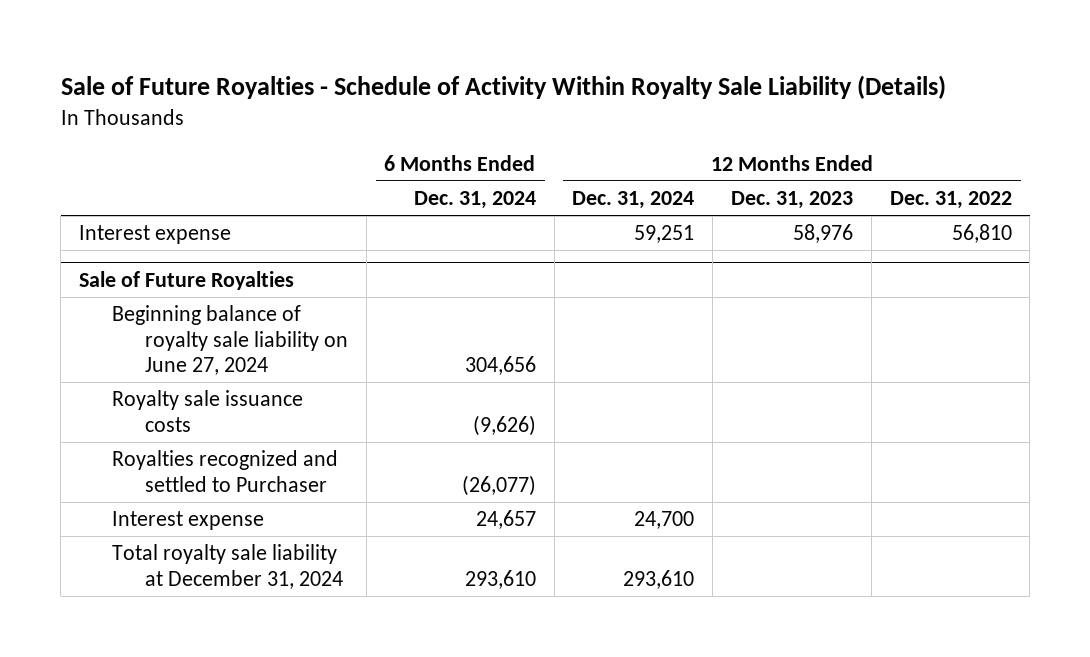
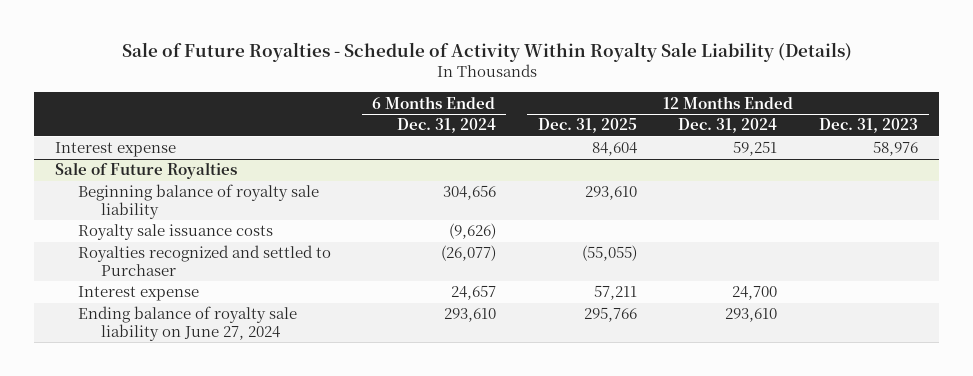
[889,191,1012,210] Dec. 31, 2022 -> none
none -> [537,118,637,134] Dec. 31, 2025
[112,305,349,376] Beginning balance of royalty sale liability on June 27, 2024 -> [77,184,319,219] Beginning balance of royalty sale liability
[112,544,344,589] Total royalty sale liability at December 31, 2024 -> [77,306,297,341] Ending balance of royalty sale liability on June 27, 2024

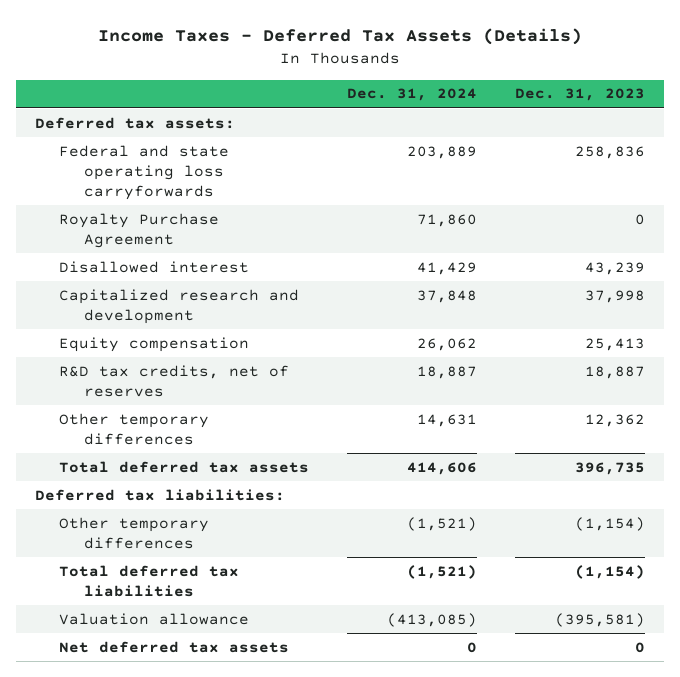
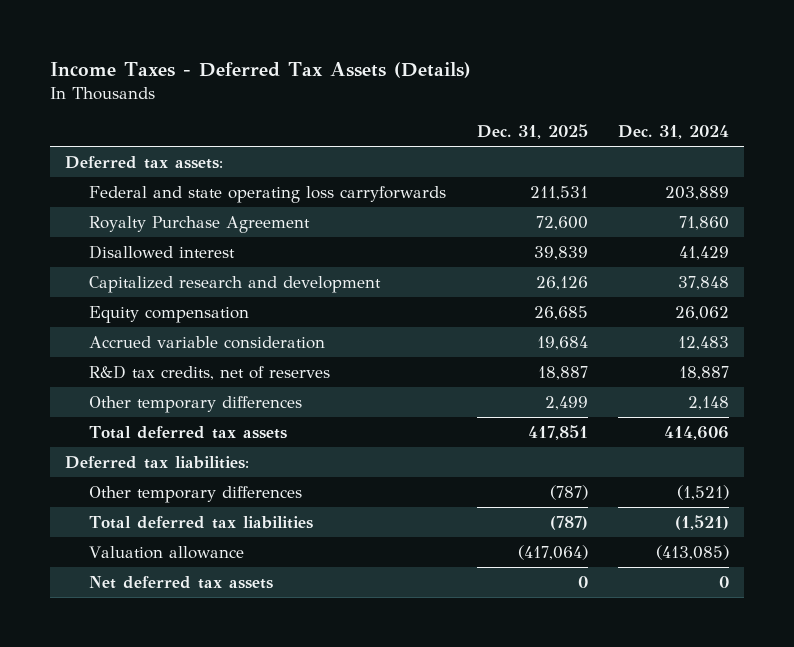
[514,88,645,102] Dec. 31, 2023 -> none
none -> [476,124,588,140] Dec. 31, 2025
none -> [89,335,326,349] Accrued variable consideration
[417,413,478,427] 14,631 -> [687,395,729,410] 2,148

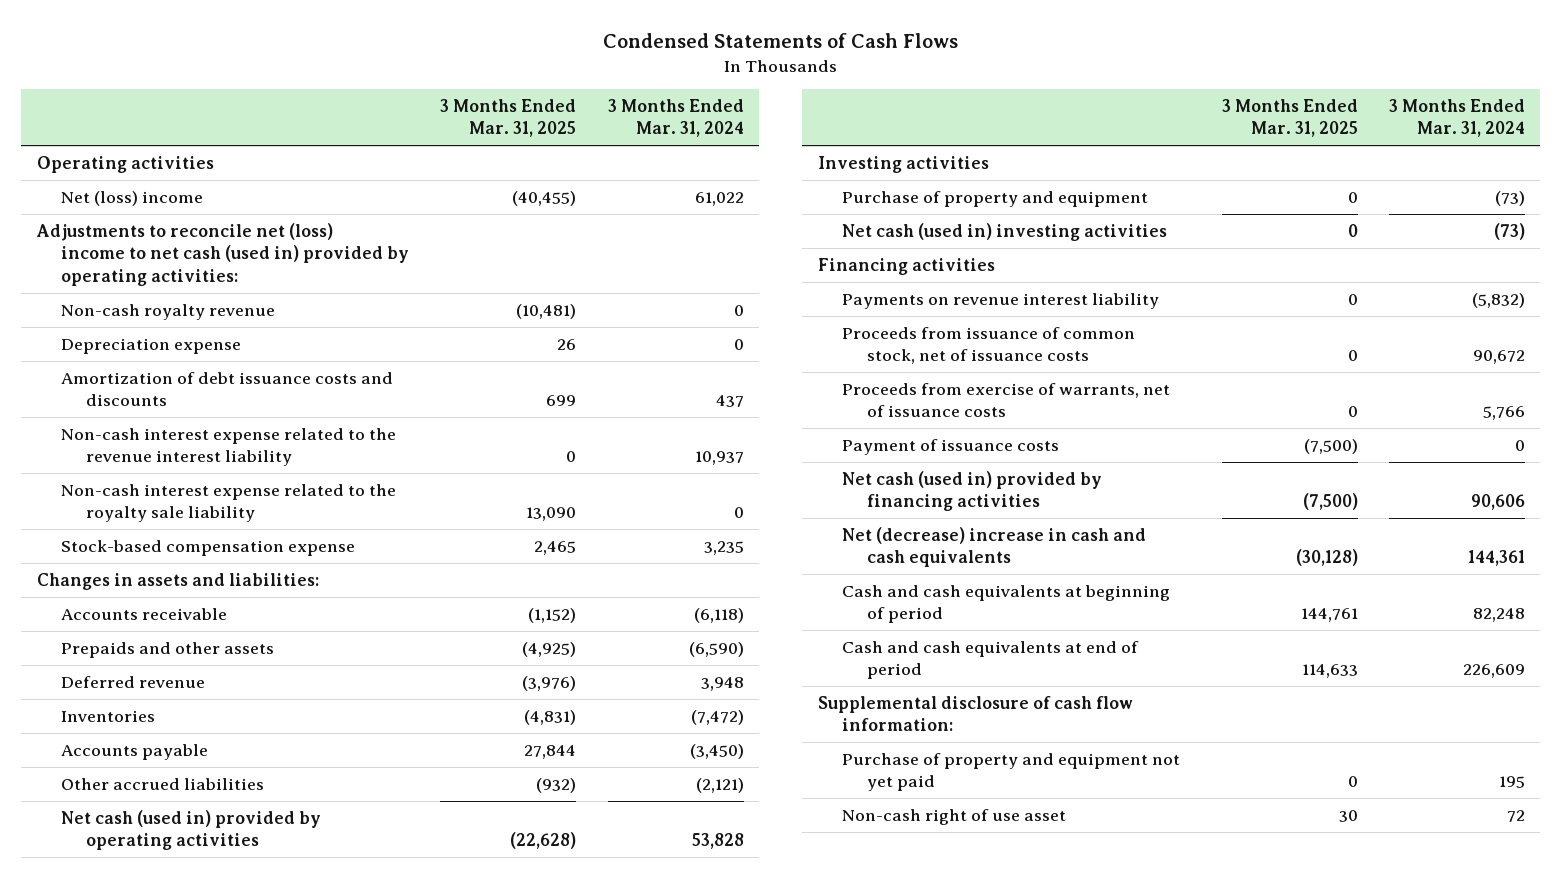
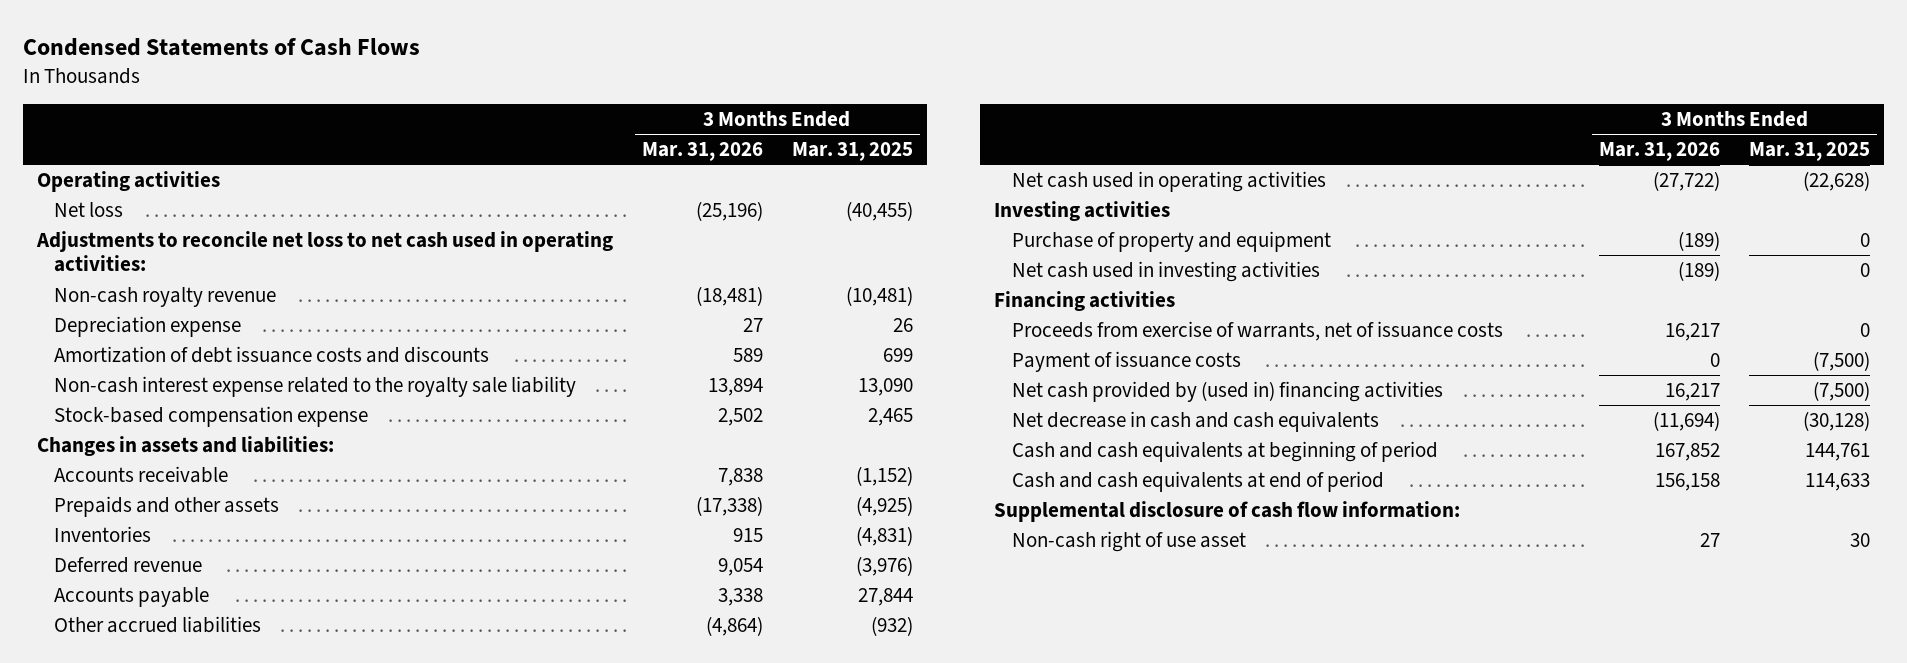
[607,98,744,138] 3 Months Ended Mar. 31, 2024 -> none
none -> [641,142,763,162] Mar. 31, 2026
[61,190,204,206] Net (loss) income -> [54,201,124,217] Net loss
[35,222,410,286] Adjustments to reconcile net (loss) income to net cash (used in) provided by operating activities: -> [35,230,613,273] Adjustments to reconcile net loss to net cash used in operating activities:
[61,427,397,467] Non-cash interest expense related to the revenue interest liability -> none
[61,675,206,688] Deferred revenue -> [54,556,203,573] Deferred revenue
[61,809,322,851] Net cash (used in) provided by operating activities -> [1011,170,1326,192] Net cash used in operating activities
[842,222,1168,241] Net cash (used in) investing activities -> [1011,260,1320,282] Net cash used in investing activities
[842,292,1160,309] Payments on revenue interest liability -> none
[842,326,1136,365] Proceeds from issuance of common stock, net of issuance costs -> none
[842,470,1103,512] Net cash (used in) provided by financing activities -> [1011,380,1443,402] Net cash provided by (used in) financing activities
[842,526,1147,568] Net (decrease) increase in cash and cash equivalents -> [1011,410,1379,432] Net decrease in cash and cash equivalents
[842,752,1181,792] Purchase of property and equipment not yet paid -> none

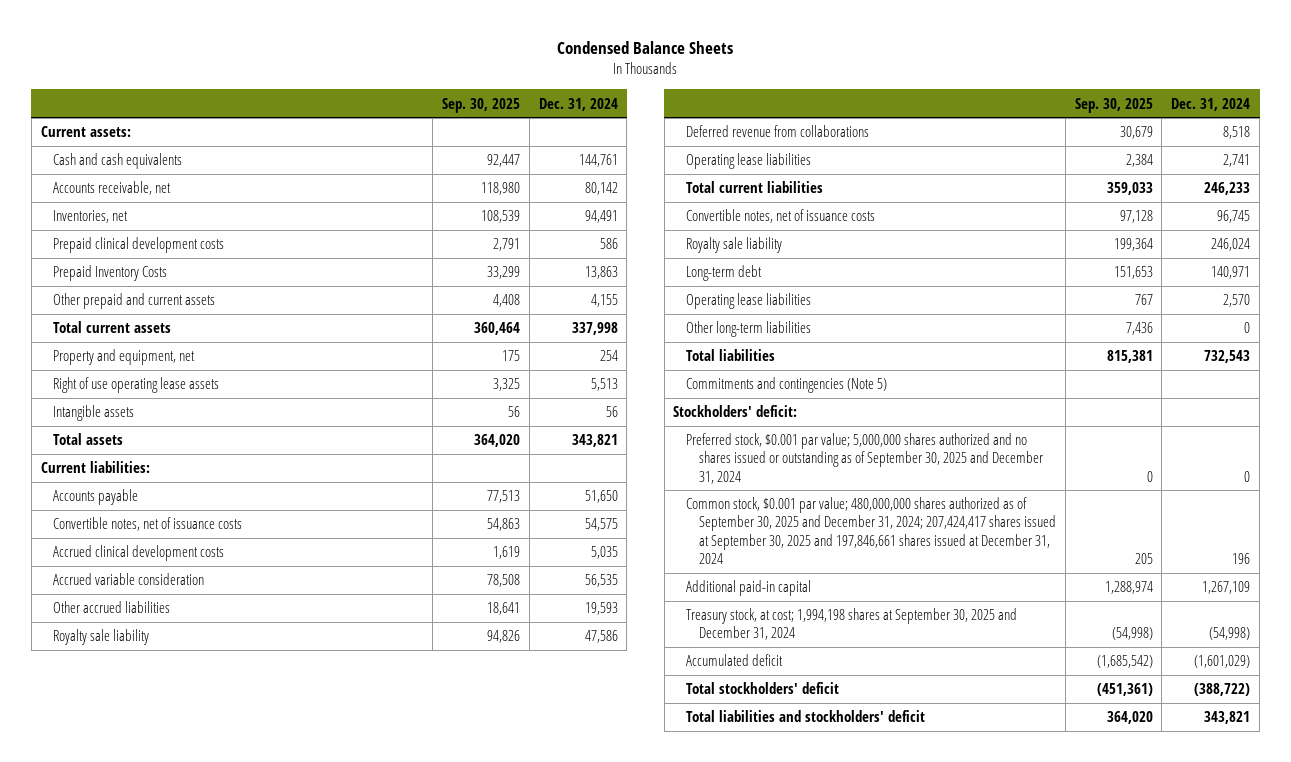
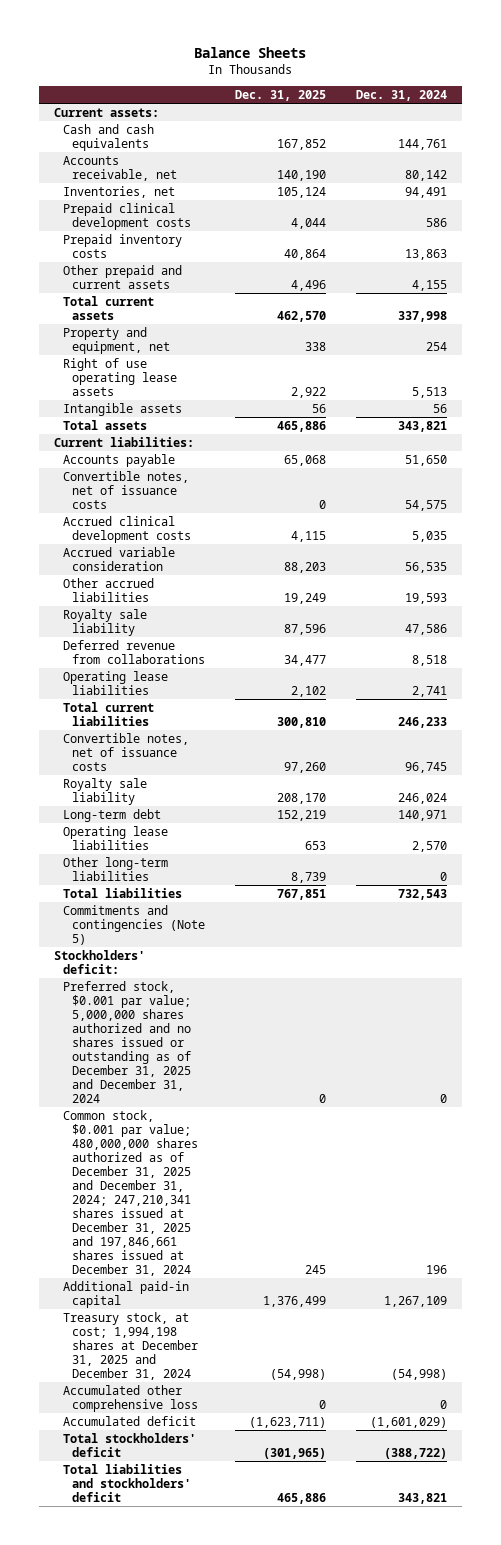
[557,41,734,55] Condensed Balance Sheets -> [194,46,307,58] Balance Sheets
[441,97,520,113] Sep. 30, 2025 -> none
none -> [235,89,327,101] Dec. 31, 2025
[53,265,168,282] Prepaid Inventory Costs -> [63,234,183,258] Prepaid inventory costs
[686,433,1044,484] Preferred stock, $0.001 par value; 5,000,000 shares authorized and no shares issued or outstanding as of September 30, 2025 and December 31, 2024 -> [63,981,192,1103] Preferred stock, $0.001 par value; 5,000,000 shares authorized and no shares issued or outstanding as of December 31, 2025 and December 31, 2024
[686,497,1057,564] Common stock, $0.001 par value; 480,000,000 shares authorized as of September 30, 2025 and December 31, 2024; 207,424,417 shares issued at September 30, 2025 and 197,846,661 shares issued at December 31, 2024 -> [63,1110,199,1276] Common stock, $0.001 par value; 480,000,000 shares authorized as of December 31, 2025 and December 31, 2024; 247,210,341 shares issued at December 31, 2025 and 197,846,661 shares issued at December 31, 2024
[686,608,1018,641] Treasury stock, at cost; 1,994,198 shares at September 30, 2025 and December 31, 2024 -> [63,1312,199,1380] Treasury stock, at cost; 1,994,198 shares at December 31, 2025 and December 31, 2024
none -> [63,1385,199,1412] Accumulated other comprehensive loss

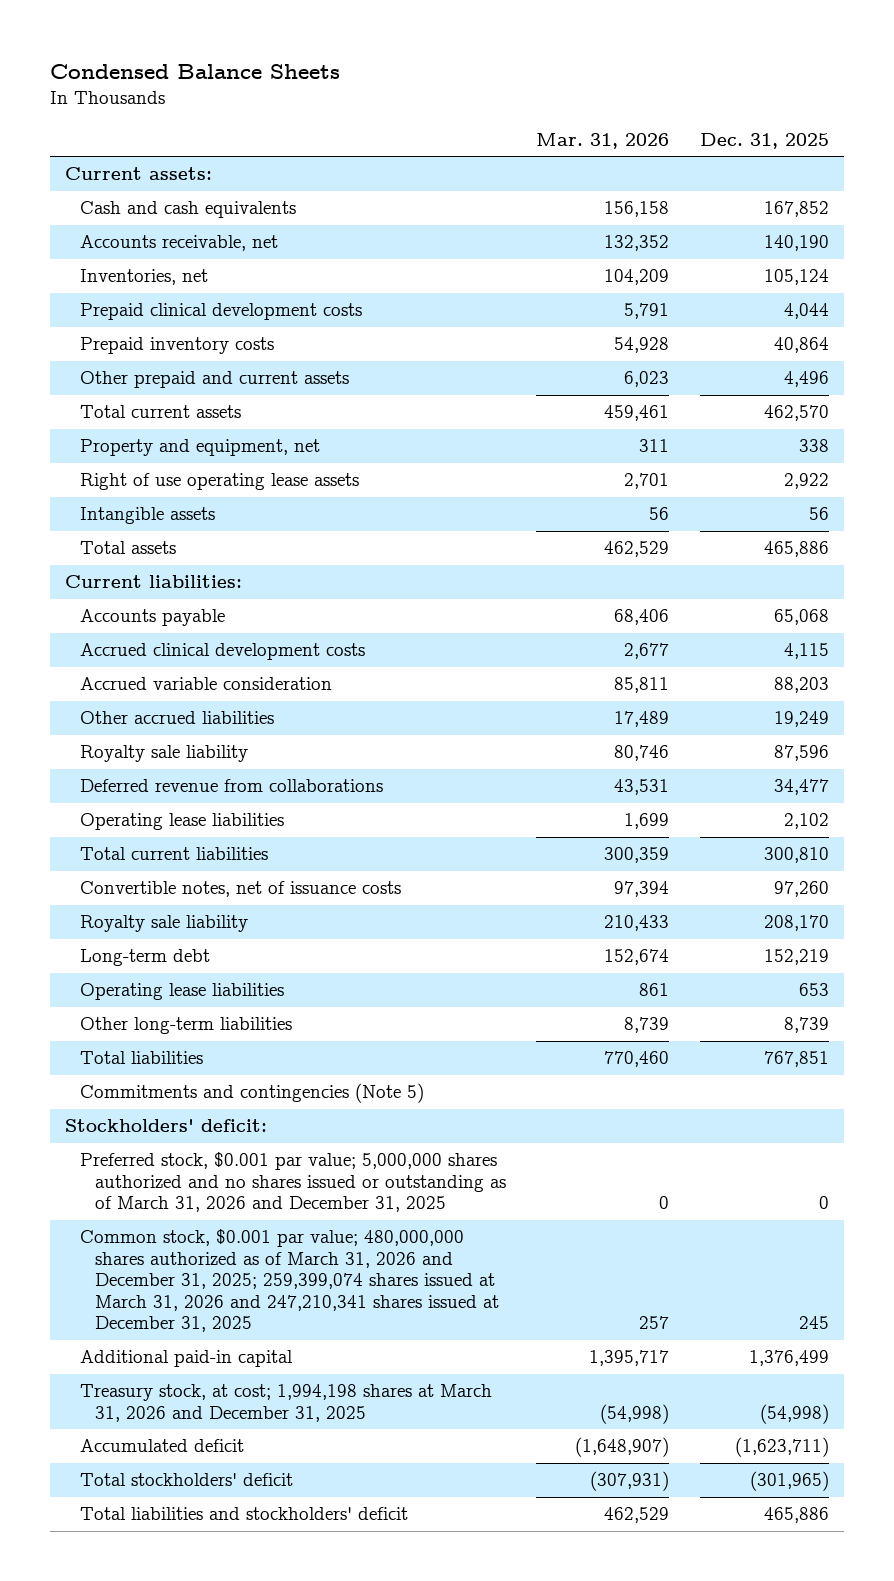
[194,46,307,58] Balance Sheets -> [49,63,340,79] Condensed Balance Sheets
[355,89,447,101] Dec. 31, 2024 -> none
none -> [536,132,670,149] Mar. 31, 2026
[63,471,190,509] Convertible notes, net of issuance costs -> none
[63,981,192,1103] Preferred stock, $0.001 par value; 5,000,000 shares authorized and no shares issued or outstanding as of December 31, 2025 and December 31, 2024 -> [79,1152,506,1213] Preferred stock, $0.001 par value; 5,000,000 shares authorized and no shares issued or outstanding as of March 31, 2026 and December 31, 2025
[63,1110,199,1276] Common stock, $0.001 par value; 480,000,000 shares authorized as of December 31, 2025 and December 31, 2024; 247,210,341 shares issued at December 31, 2025 and 197,846,661 shares issued at December 31, 2024 -> [79,1229,499,1333] Common stock, $0.001 par value; 480,000,000 shares authorized as of March 31, 2026 and December 31, 2025; 259,399,074 shares issued at March 31, 2026 and 247,210,341 shares issued at December 31, 2025
[63,1385,199,1412] Accumulated other comprehensive loss -> none
[63,1312,199,1380] Treasury stock, at cost; 1,994,198 shares at December 31, 2025 and December 31, 2024 -> [79,1384,492,1422] Treasury stock, at cost; 1,994,198 shares at March 31, 2026 and December 31, 2025

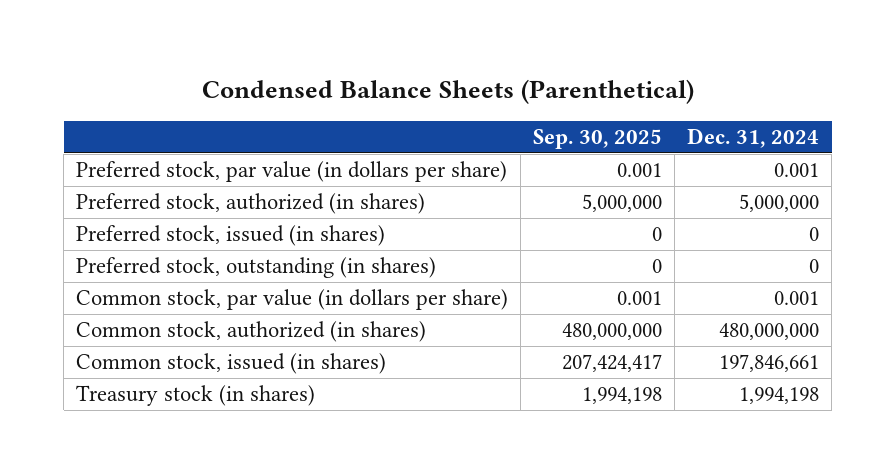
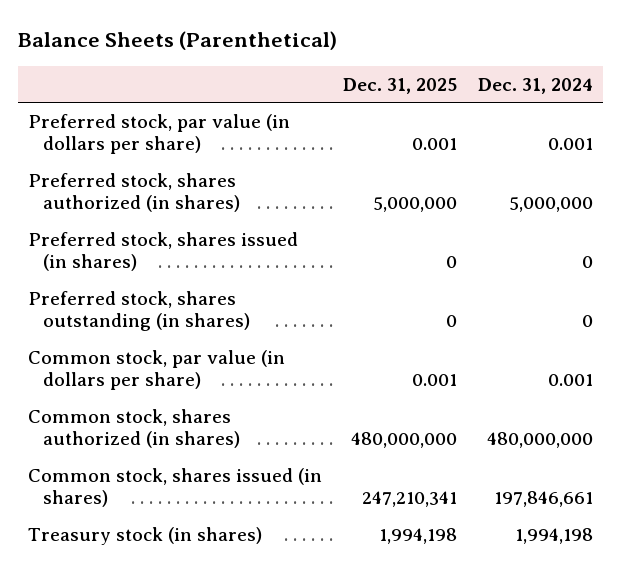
[201,79,694,105] Condensed Balance Sheets (Parenthetical) -> [17,30,337,50] Balance Sheets (Parenthetical)
[533,129,663,150] Sep. 30, 2025 -> none
none -> [342,77,457,94] Dec. 31, 2025
[76,193,426,215] Preferred stock, authorized (in shares) -> [28,172,241,212] Preferred stock, shares authorized (in shares)
[76,225,386,247] Preferred stock, issued (in shares) -> [28,231,299,271] Preferred stock, shares issued (in shares)
[76,257,437,279] Preferred stock, outstanding (in shares) -> [28,290,251,331] Preferred stock, shares outstanding (in shares)
[76,321,427,343] Common stock, authorized (in shares) -> [28,408,241,448] Common stock, shares authorized (in shares)
[76,353,387,375] Common stock, issued (in shares) -> [28,467,323,507] Common stock, shares issued (in shares)

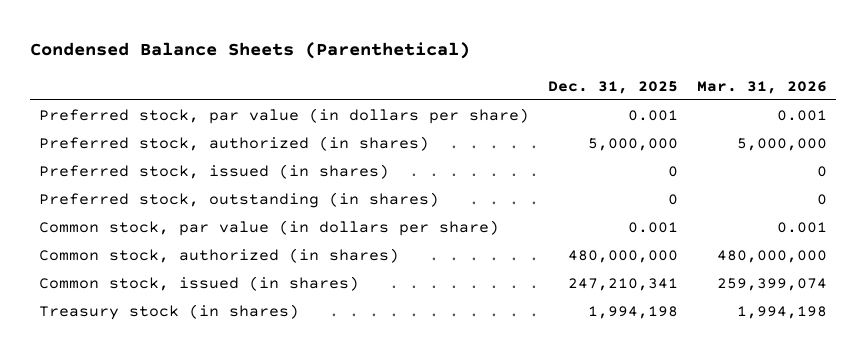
[17,30,337,50] Balance Sheets (Parenthetical) -> [29,42,470,60] Condensed Balance Sheets (Parenthetical)
[477,77,593,94] Dec. 31, 2024 -> none
none -> [696,80,827,94] Mar. 31, 2026
[28,172,241,212] Preferred stock, shares authorized (in shares) -> [39,135,430,151] Preferred stock, authorized (in shares)
[28,231,299,271] Preferred stock, shares issued (in shares) -> [39,163,390,179] Preferred stock, issued (in shares)
[28,290,251,331] Preferred stock, shares outstanding (in shares) -> [39,191,440,208] Preferred stock, outstanding (in shares)
[28,408,241,448] Common stock, shares authorized (in shares) -> [39,247,400,263] Common stock, authorized (in shares)
[28,467,323,507] Common stock, shares issued (in shares) -> [39,275,360,291] Common stock, issued (in shares)

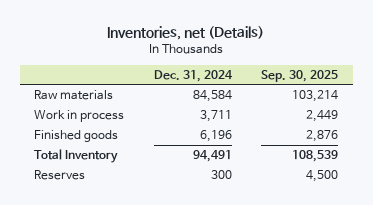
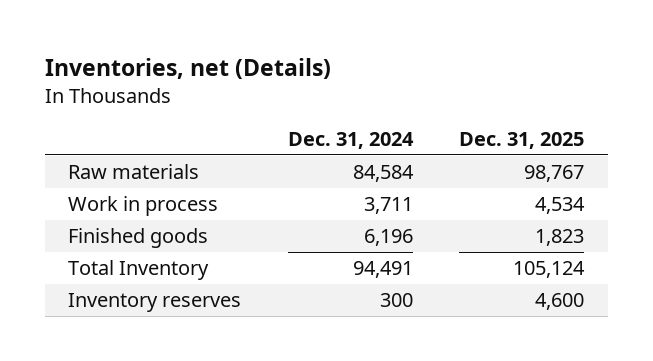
[261,69,339,82] Sep. 30, 2025 -> none
none -> [459,131,585,149] Dec. 31, 2025
[34,170,86,181] Reserves -> [68,293,242,313] Inventory reserves

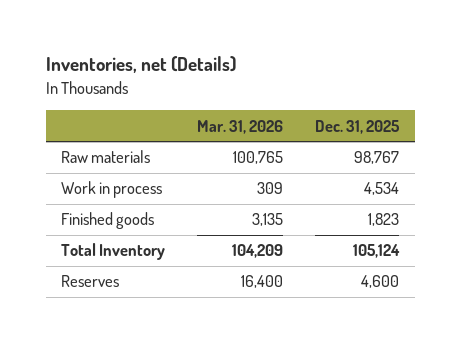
[287,131,414,149] Dec. 31, 2024 -> none
none -> [197,119,284,134] Mar. 31, 2026
[68,293,242,313] Inventory reserves -> [61,275,120,288] Reserves

